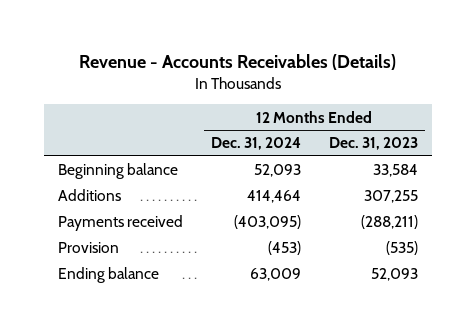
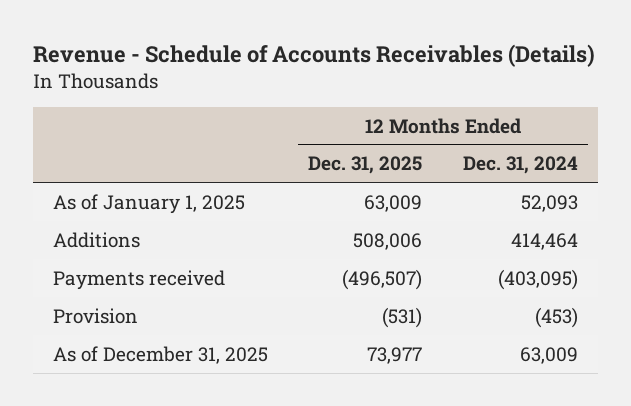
[78,54,396,71] Revenue - Accounts Receivables (Details) -> [32,44,595,68] Revenue - Schedule of Accounts Receivables (Details)
[328,137,418,151] Dec. 31, 2023 -> none
none -> [308,156,423,175] Dec. 31, 2025
[57,163,178,180] Beginning balance -> [52,193,245,214] As of January 1, 2025
[57,267,159,284] Ending balance -> [52,345,268,364] As of December 31, 2025

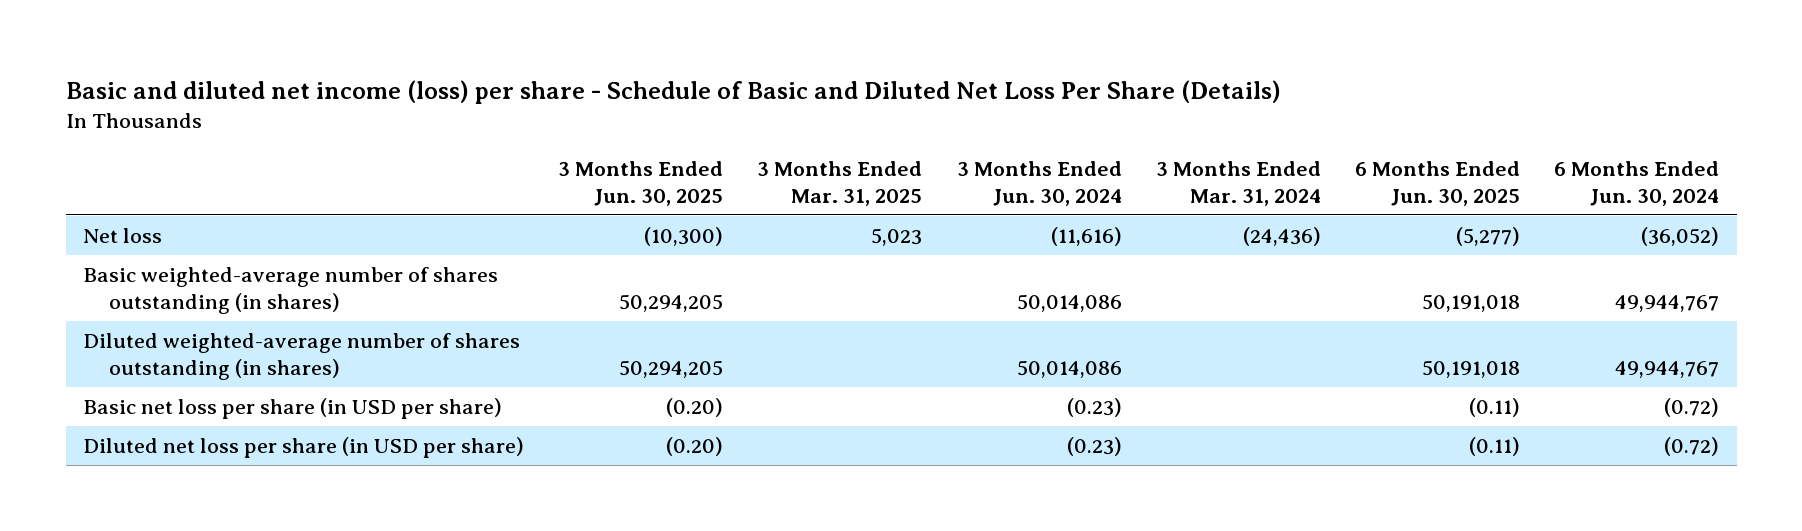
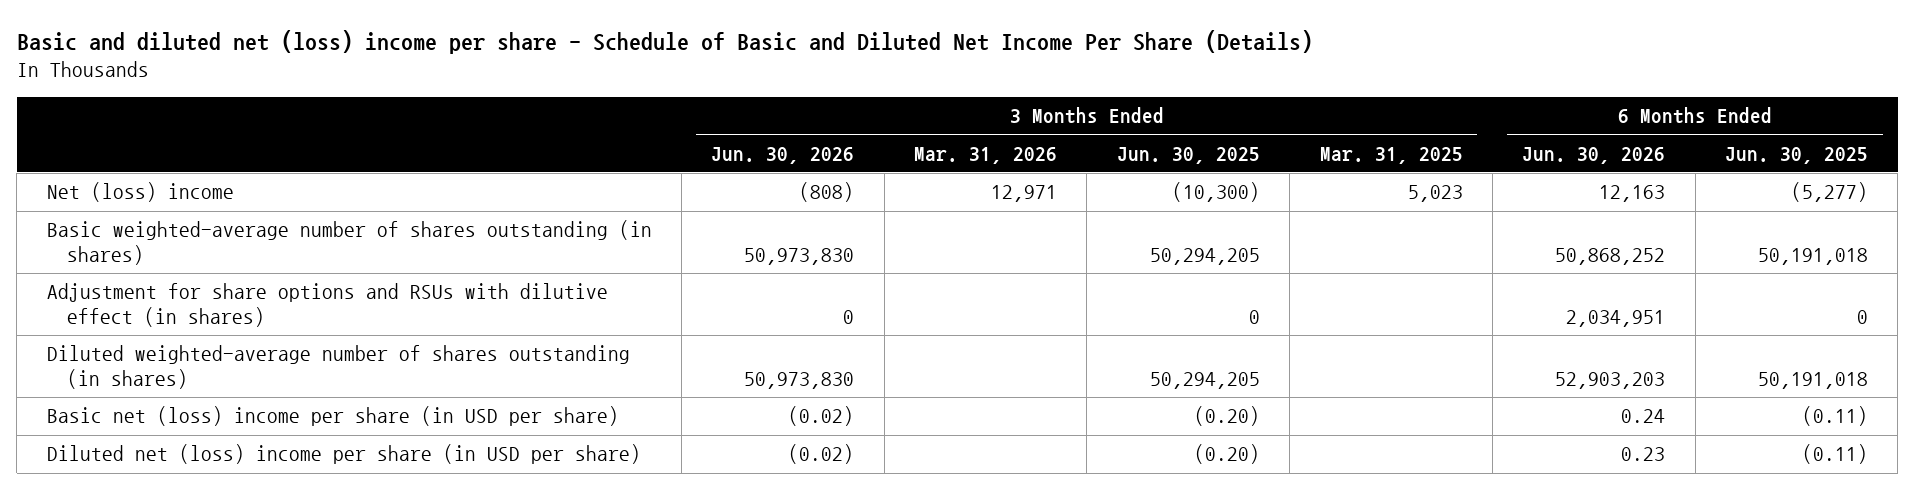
[65,79,1281,104] Basic and diluted net income (loss) per share - Schedule of Basic and Diluted Net Loss Per Share (Details) -> [16,29,1313,54] Basic and diluted net (loss) income per share - Schedule of Basic and Diluted Net Income Per Share (Details)
[956,160,1122,206] 3 Months Ended Jun. 30, 2024 -> none
[1155,160,1321,206] 3 Months Ended Mar. 31, 2024 -> none
[1554,160,1720,206] 6 Months Ended Jun. 30, 2024 -> none
none -> [711,146,855,164] Jun. 30, 2026
none -> [914,146,1058,164] Mar. 31, 2026
none -> [1522,146,1666,164] Jun. 30, 2026
[82,227,162,243] Net loss -> [46,182,234,203] Net (loss) income
none -> [46,283,608,327] Adjustment for share options and RSUs with dilutive effect (in shares)
[82,397,502,419] Basic net loss per share (in USD per share) -> [46,406,619,427] Basic net (loss) income per share (in USD per share)
[82,436,524,458] Diluted net loss per share (in USD per share) -> [46,444,641,465] Diluted net (loss) income per share (in USD per share)

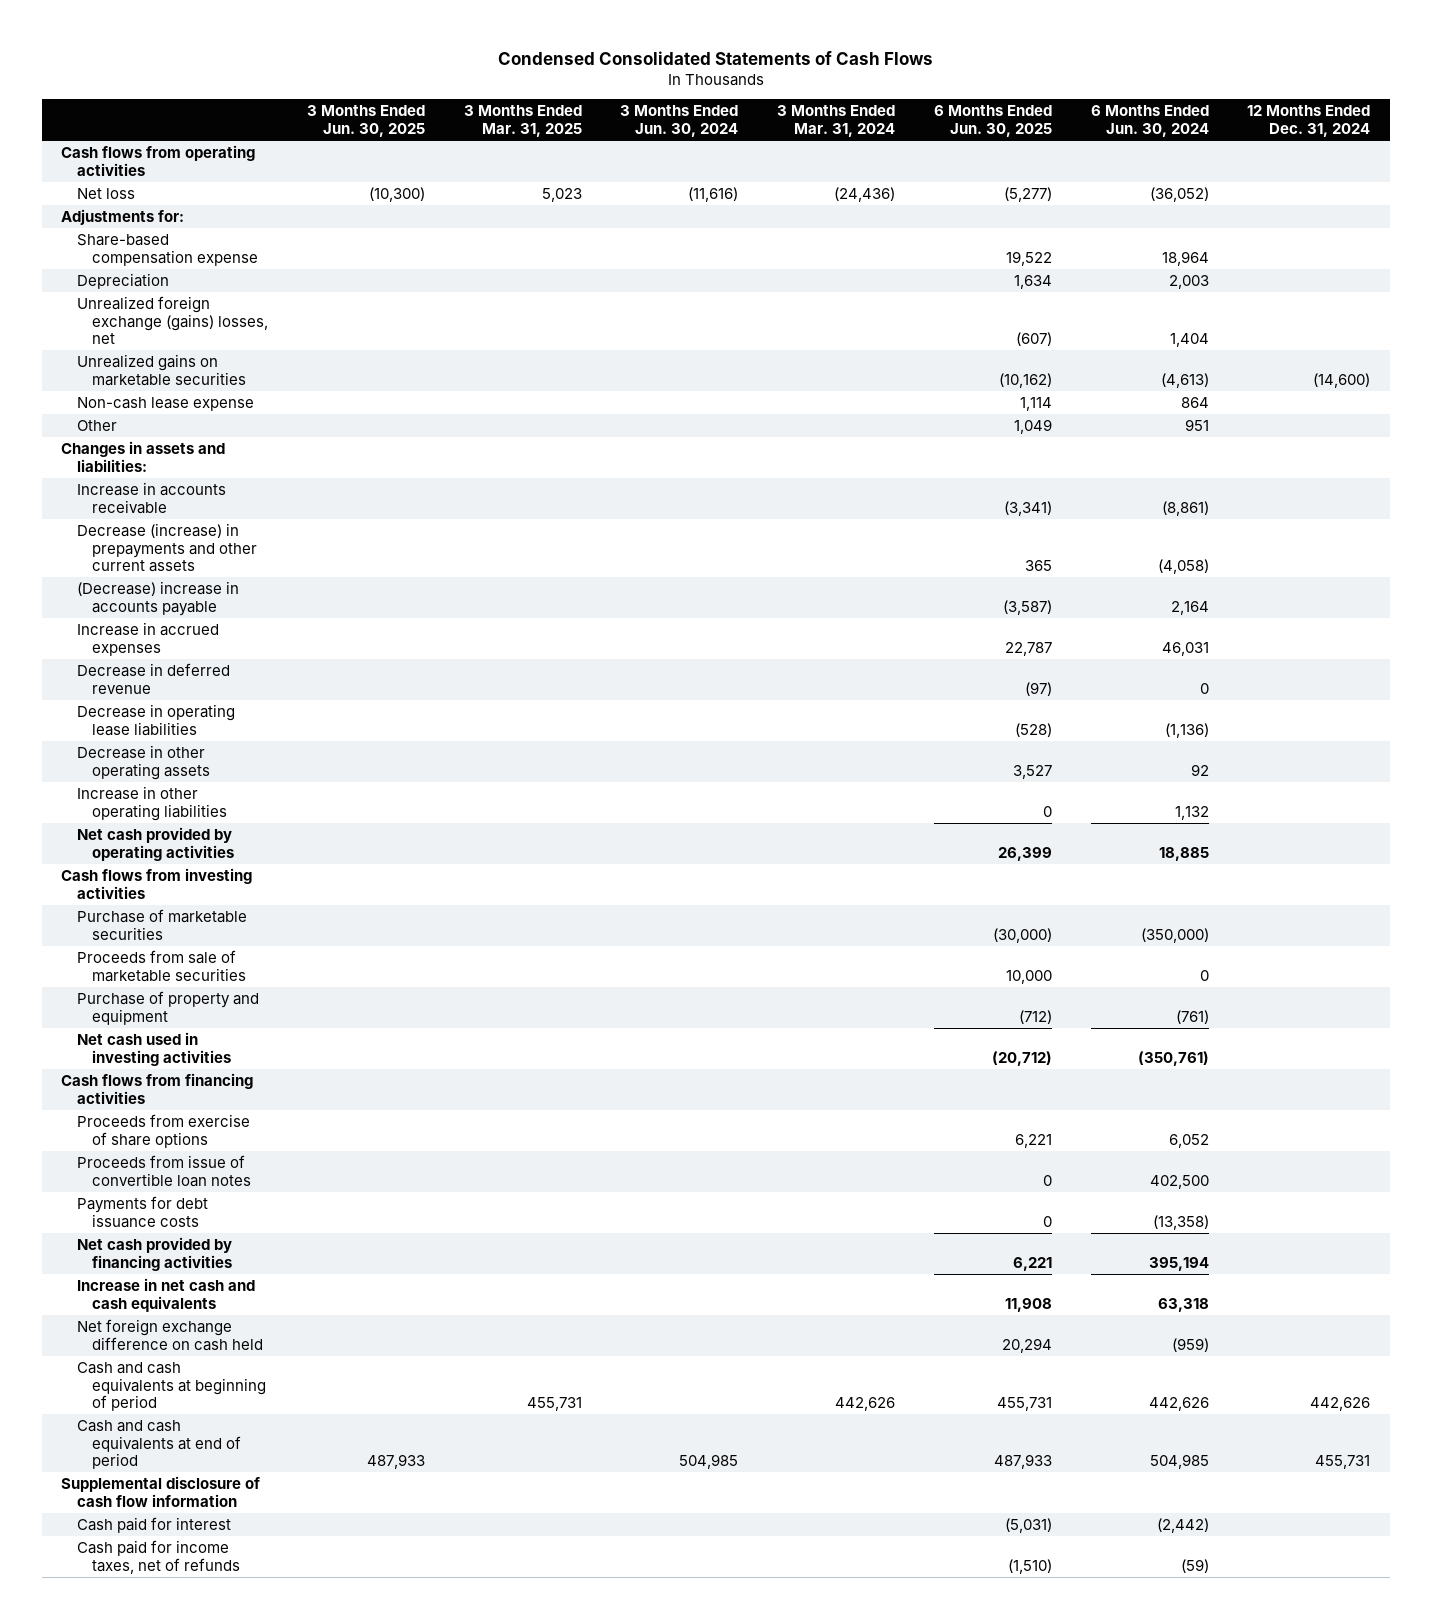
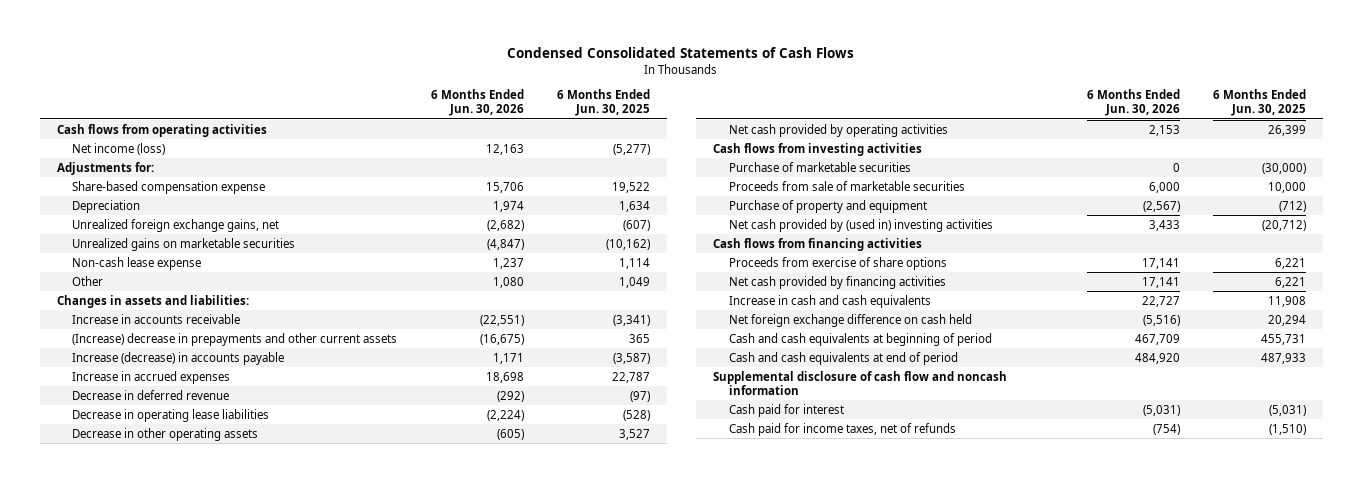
[307,105,426,137] 3 Months Ended Jun. 30, 2025 -> none
[463,105,582,137] 3 Months Ended Mar. 31, 2025 -> none
[620,105,739,137] 3 Months Ended Jun. 30, 2024 -> none
[777,105,896,137] 3 Months Ended Mar. 31, 2024 -> none
[1090,105,1209,137] 6 Months Ended Jun. 30, 2024 -> none
[1247,105,1371,137] 12 Months Ended Dec. 31, 2024 -> none
none -> [430,89,524,117] 6 Months Ended Jun. 30, 2026
[76,188,135,200] Net loss -> [72,142,166,155] Net income (loss)
[76,296,269,345] Unrealized foreign exchange (gains) losses, net -> [72,218,280,232] Unrealized foreign exchange gains, net
[76,523,258,573] Decrease (increase) in prepayments and other current assets -> [72,332,398,346] (Increase) decrease in prepayments and other current assets
[76,581,239,616] (Decrease) increase in accounts payable -> [72,351,285,365] Increase (decrease) in accounts payable
[76,786,228,821] Increase in other operating liabilities -> none
[76,1032,232,1066] Net cash used in investing activities -> [728,218,993,232] Net cash provided by (used in) investing activities
[76,1155,252,1187] Proceeds from issue of convertible loan notes -> none
[76,1196,208,1228] Payments for debt issuance costs -> none
[76,1278,255,1312] Increase in net cash and cash equivalents -> [728,294,931,308] Increase in cash and cash equivalents
[60,1476,260,1507] Supplemental disclosure of cash flow information -> [712,370,1007,395] Supplemental disclosure of cash flow and noncash information

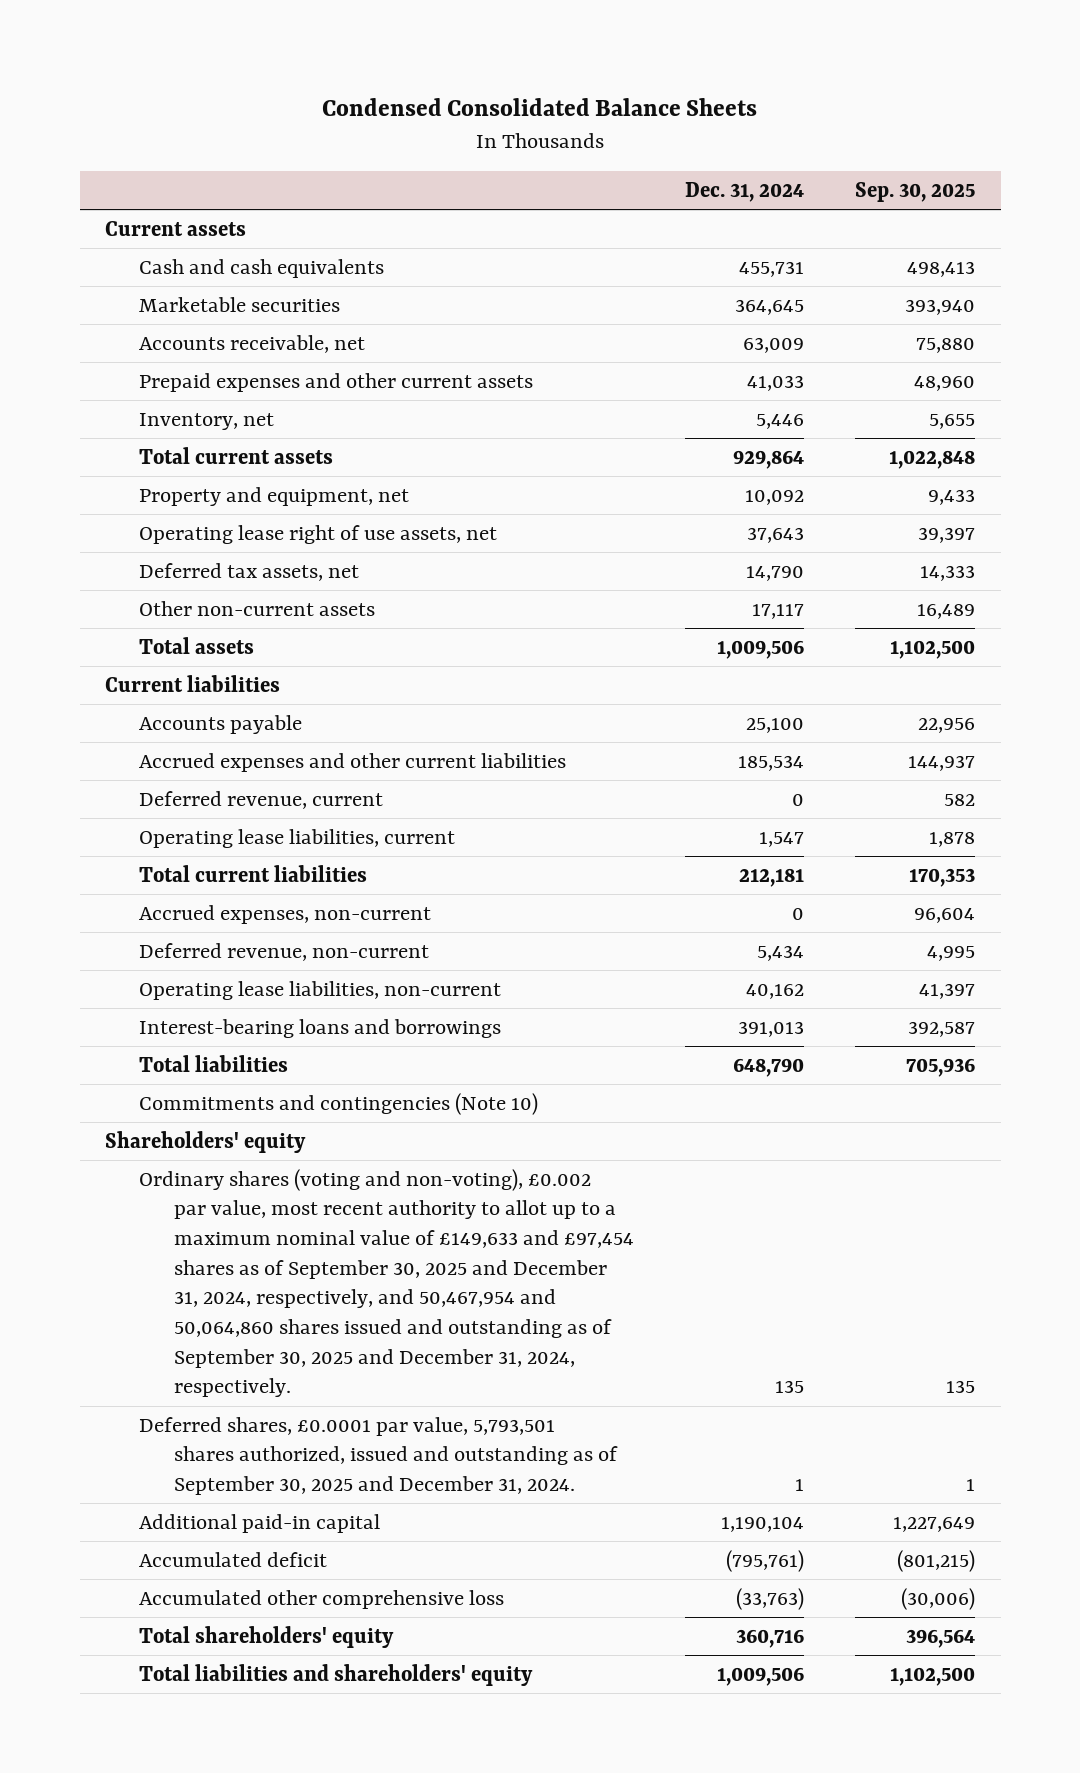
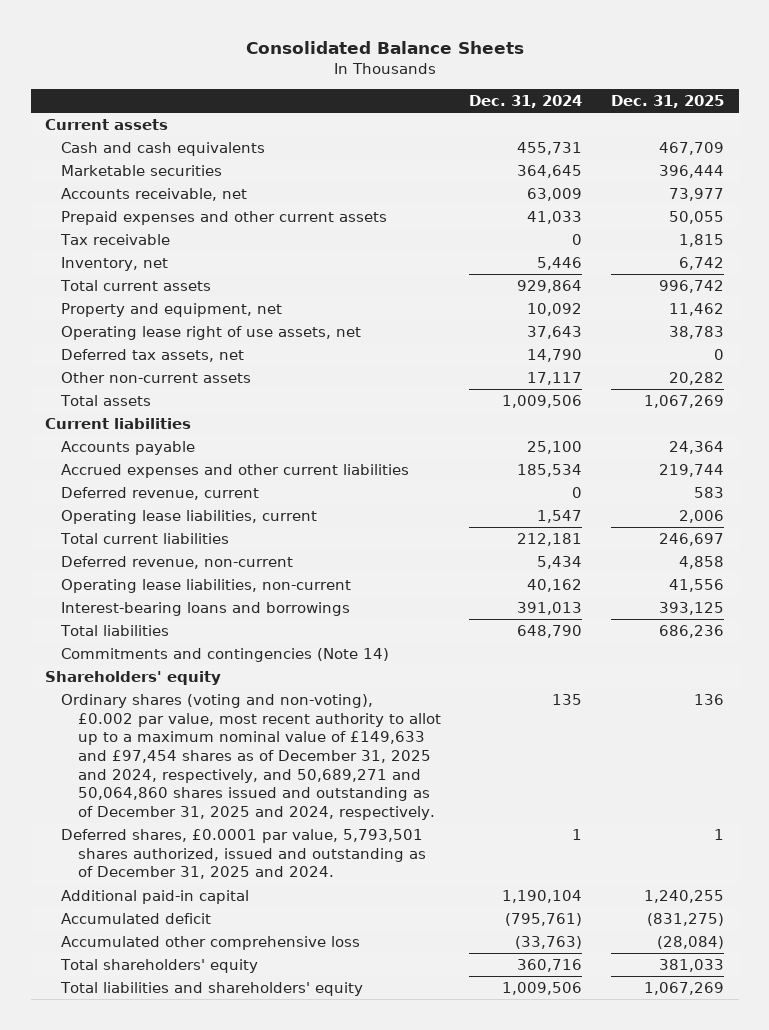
[322,98,758,117] Condensed Consolidated Balance Sheets -> [245,40,524,54] Consolidated Balance Sheets
[854,181,975,202] Sep. 30, 2025 -> none
none -> [611,95,725,109] Dec. 31, 2025
none -> [60,234,171,246] Tax receivable
[139,904,432,924] Accrued expenses, non-current -> none
[139,1092,539,1115] Commitments and contingencies (Note 10) -> [61,648,390,663] Commitments and contingencies (Note 14)
[139,1168,634,1398] Ordinary shares (voting and non-voting), £0.002 par value, most recent authority to allot up to a maximum nominal value of £149,633 and £97,454 shares as of September 30, 2025 and December 31, 2024, respectively, and 50,467,954 and 50,064,860 shares issued and outstanding as of September 30, 2025 and December 31, 2024, respectively. -> [61,694,441,821] Ordinary shares (voting and non-voting), £0.002 par value, most recent authority to allot up to a maximum nominal value of £149,633 and £97,454 shares as of December 31, 2025 and 2024, respectively, and 50,689,271 and 50,064,860 shares issued and outstanding as of December 31, 2025 and 2024, respectively.
[139,1416,618,1496] Deferred shares, £0.0001 par value, 5,793,501 shares authorized, issued and outstanding as of September 30, 2025 and December 31, 2024. -> [61,829,426,880] Deferred shares, £0.0001 par value, 5,793,501 shares authorized, issued and outstanding as of December 31, 2025 and 2024.

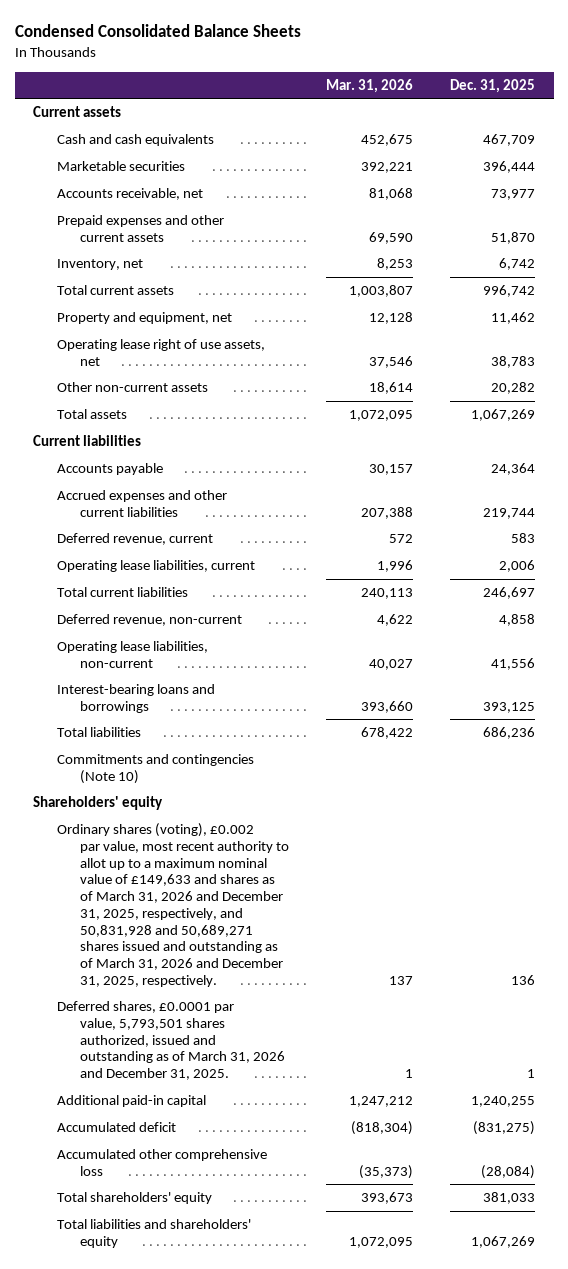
[245,40,524,54] Consolidated Balance Sheets -> [14,24,301,38] Condensed Consolidated Balance Sheets
[469,95,583,109] Dec. 31, 2024 -> none
none -> [325,78,413,93] Mar. 31, 2026
[60,234,171,246] Tax receivable -> none
[669,211,725,225] 50,055 -> [490,231,535,244] 51,870
[61,349,245,363] Deferred tax assets, net -> none
[61,648,390,663] Commitments and contingencies (Note 14) -> [56,753,254,784] Commitments and contingencies (Note 10)
[61,694,441,821] Ordinary shares (voting and non-voting), £0.002 par value, most recent authority to allot up to a maximum nominal value of £149,633 and £97,454 shares as of December 31, 2025 and 2024, respectively, and 50,689,271 and 50,064,860 shares issued and outstanding as of December 31, 2025 and 2024, respectively. -> [56,822,289,987] Ordinary shares (voting), £0.002 par value, most recent authority to allot up to a maximum nominal value of £149,633 and shares as of March 31, 2026 and December 31, 2025, respectively, and 50,831,928 and 50,689,271 shares issued and outstanding as of March 31, 2026 and December 31, 2025, respectively.
[61,829,426,880] Deferred shares, £0.0001 par value, 5,793,501 shares authorized, issued and outstanding as of December 31, 2025 and 2024. -> [56,1000,285,1081] Deferred shares, £0.0001 par value, 5,793,501 shares authorized, issued and outstanding as of March 31, 2026 and December 31, 2025.

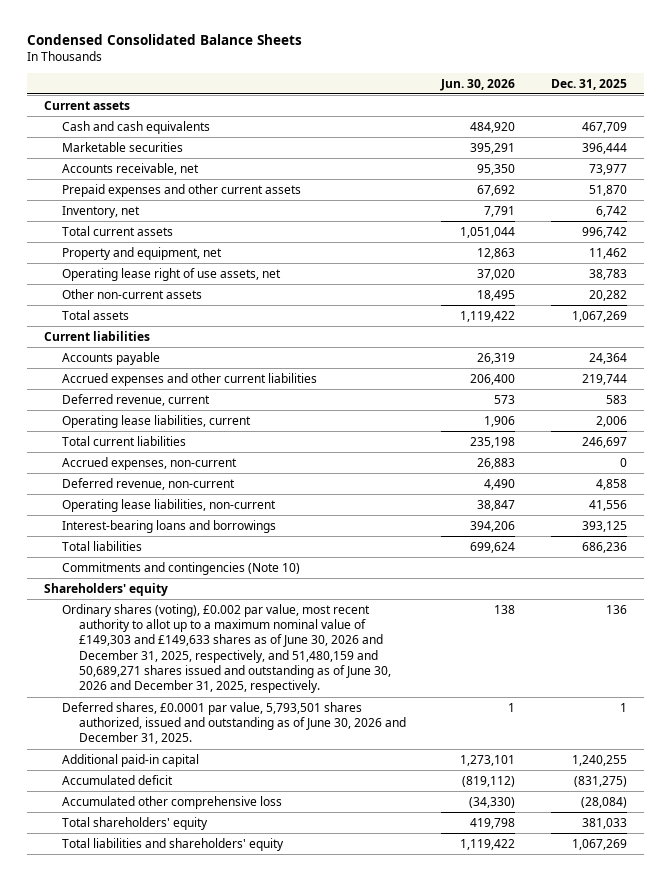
[325,78,413,93] Mar. 31, 2026 -> none
none -> [440,78,516,91] Jun. 30, 2026
none -> [61,456,237,470] Accrued expenses, non-current
[56,822,289,987] Ordinary shares (voting), £0.002 par value, most recent authority to allot up to a maximum nominal value of £149,633 and shares as of March 31, 2026 and December 31, 2025, respectively, and 50,831,928 and 50,689,271 shares issued and outstanding as of March 31, 2026 and December 31, 2025, respectively. -> [61,603,392,694] Ordinary shares (voting), £0.002 par value, most recent authority to allot up to a maximum nominal value of £149,303 and £149,633 shares as of June 30, 2026 and December 31, 2025, respectively, and 51,480,159 and 50,689,271 shares issued and outstanding as of June 30, 2026 and December 31, 2025, respectively.
[56,1000,285,1081] Deferred shares, £0.0001 par value, 5,793,501 shares authorized, issued and outstanding as of March 31, 2026 and December 31, 2025. -> [61,701,407,745] Deferred shares, £0.0001 par value, 5,793,501 shares authorized, issued and outstanding as of June 30, 2026 and December 31, 2025.

